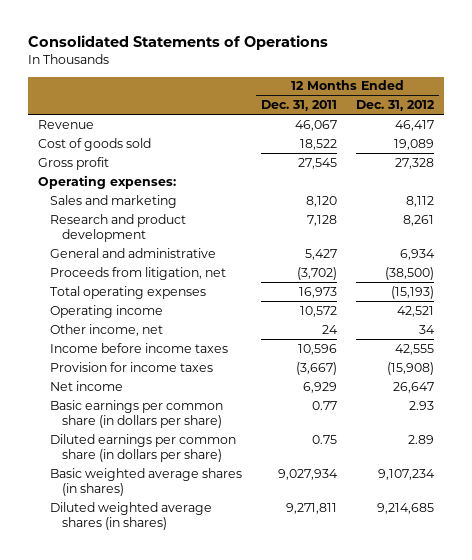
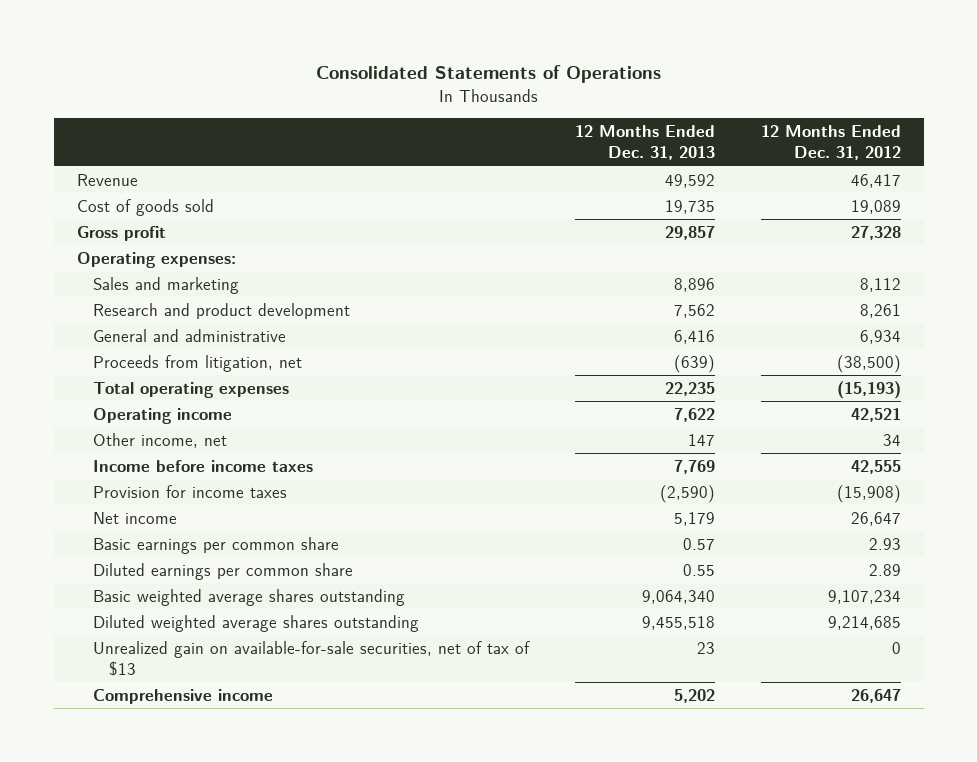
[261,100,338,112] Dec. 31, 2011 -> none
none -> [574,125,715,161] 12 Months Ended Dec. 31, 2013
[49,399,223,428] Basic earnings per common share (in dollars per share) -> [92,536,339,554] Basic earnings per common share
[49,433,236,462] Diluted earnings per common share (in dollars per share) -> [92,562,353,580] Diluted earnings per common share
[49,467,242,496] Basic weighted average shares (in shares) -> [92,588,405,606] Basic weighted average shares outstanding
[49,501,212,530] Diluted weighted average shares (in shares) -> [92,614,419,632] Diluted weighted average shares outstanding
none -> [92,640,530,676] Unrealized gain on available-for-sale securities, net of tax of $13
none -> [92,688,273,704] Comprehensive income

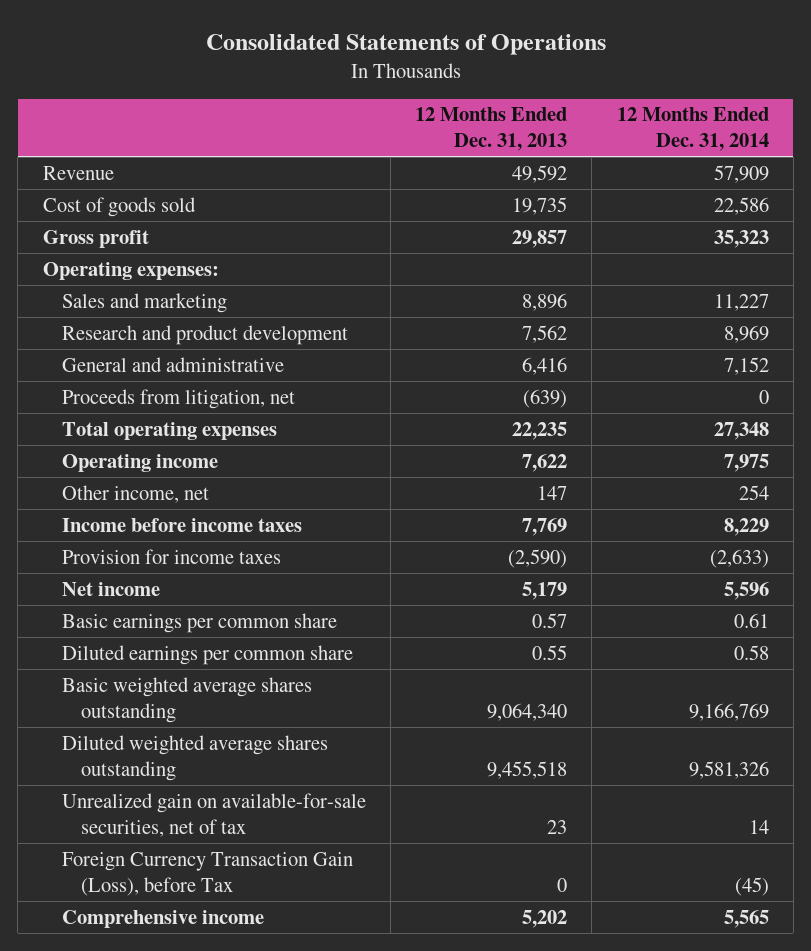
[760,125,901,161] 12 Months Ended Dec. 31, 2012 -> none
none -> [616,107,769,152] 12 Months Ended Dec. 31, 2014
[92,640,530,676] Unrealized gain on available-for-sale securities, net of tax of $13 -> [61,792,366,837] Unrealized gain on available-for-sale securities, net of tax
none -> [61,851,353,896] Foreign Currency Transaction Gain (Loss), before Tax

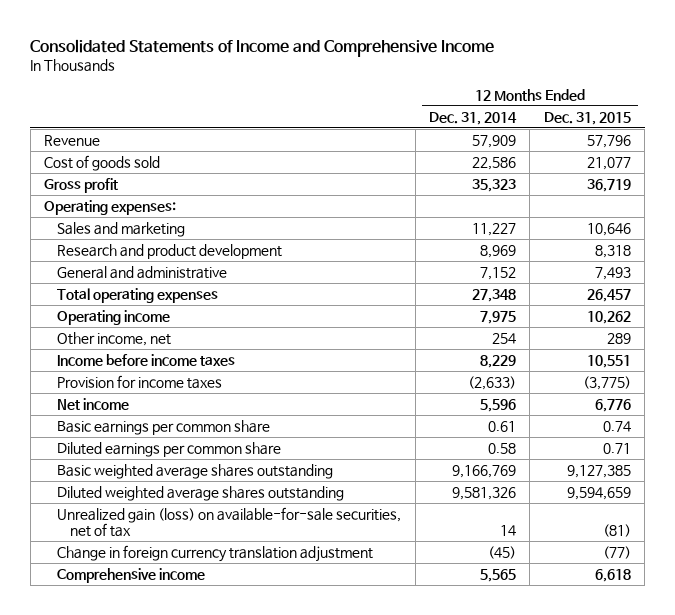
[205,33,606,55] Consolidated Statements of Operations -> [30,38,495,57] Consolidated Statements of Income and Comprehensive Income
[415,107,568,152] 12 Months Ended Dec. 31, 2013 -> none
none -> [543,111,631,125] Dec. 31, 2015
[61,388,295,409] Proceeds from litigation, net -> none
[61,792,366,837] Unrealized gain on available-for-sale securities, net of tax -> [57,506,402,538] Unrealized gain (loss) on available-for-sale securities, net of tax
[61,851,353,896] Foreign Currency Transaction Gain (Loss), before Tax -> [57,544,374,562] Change in foreign currency translation adjustment

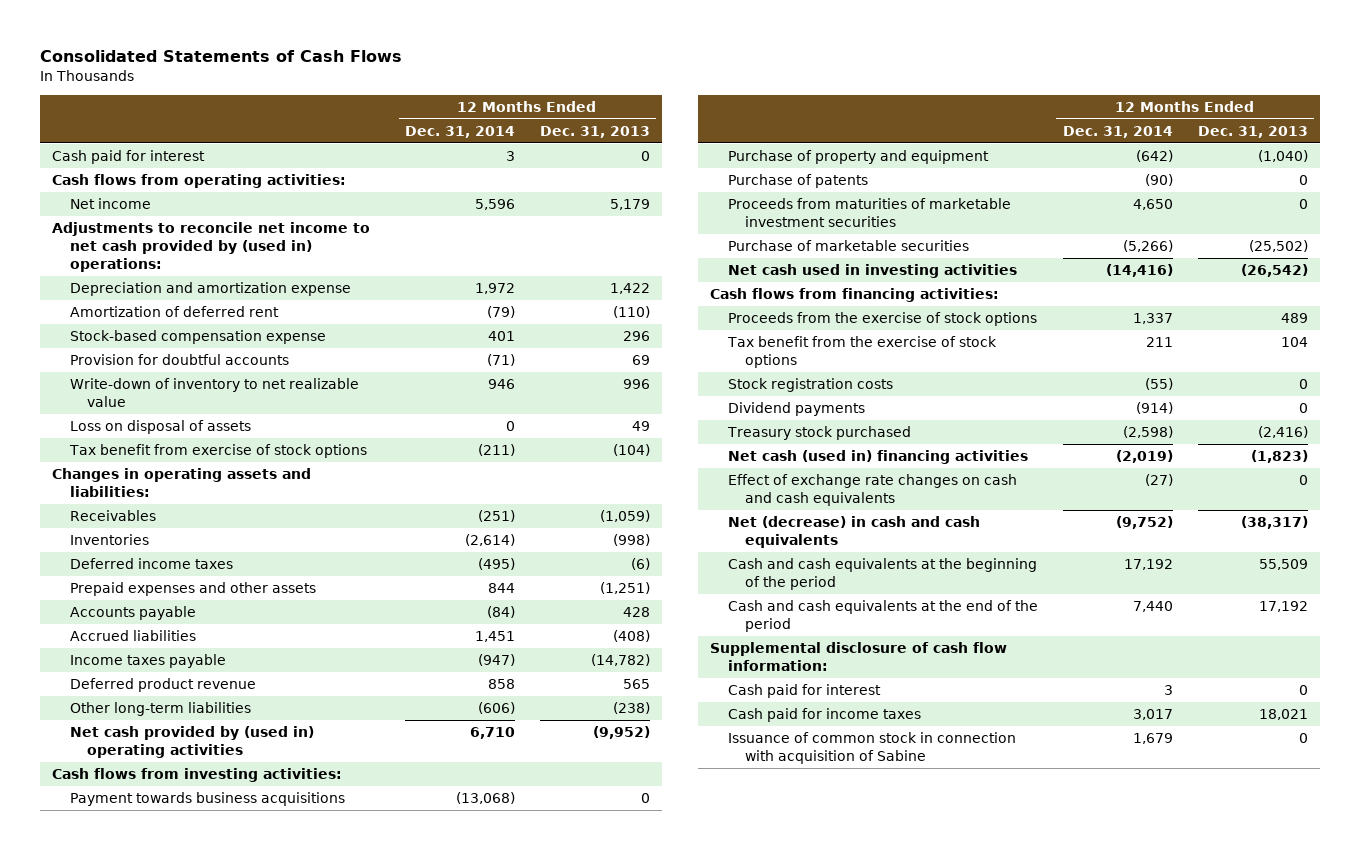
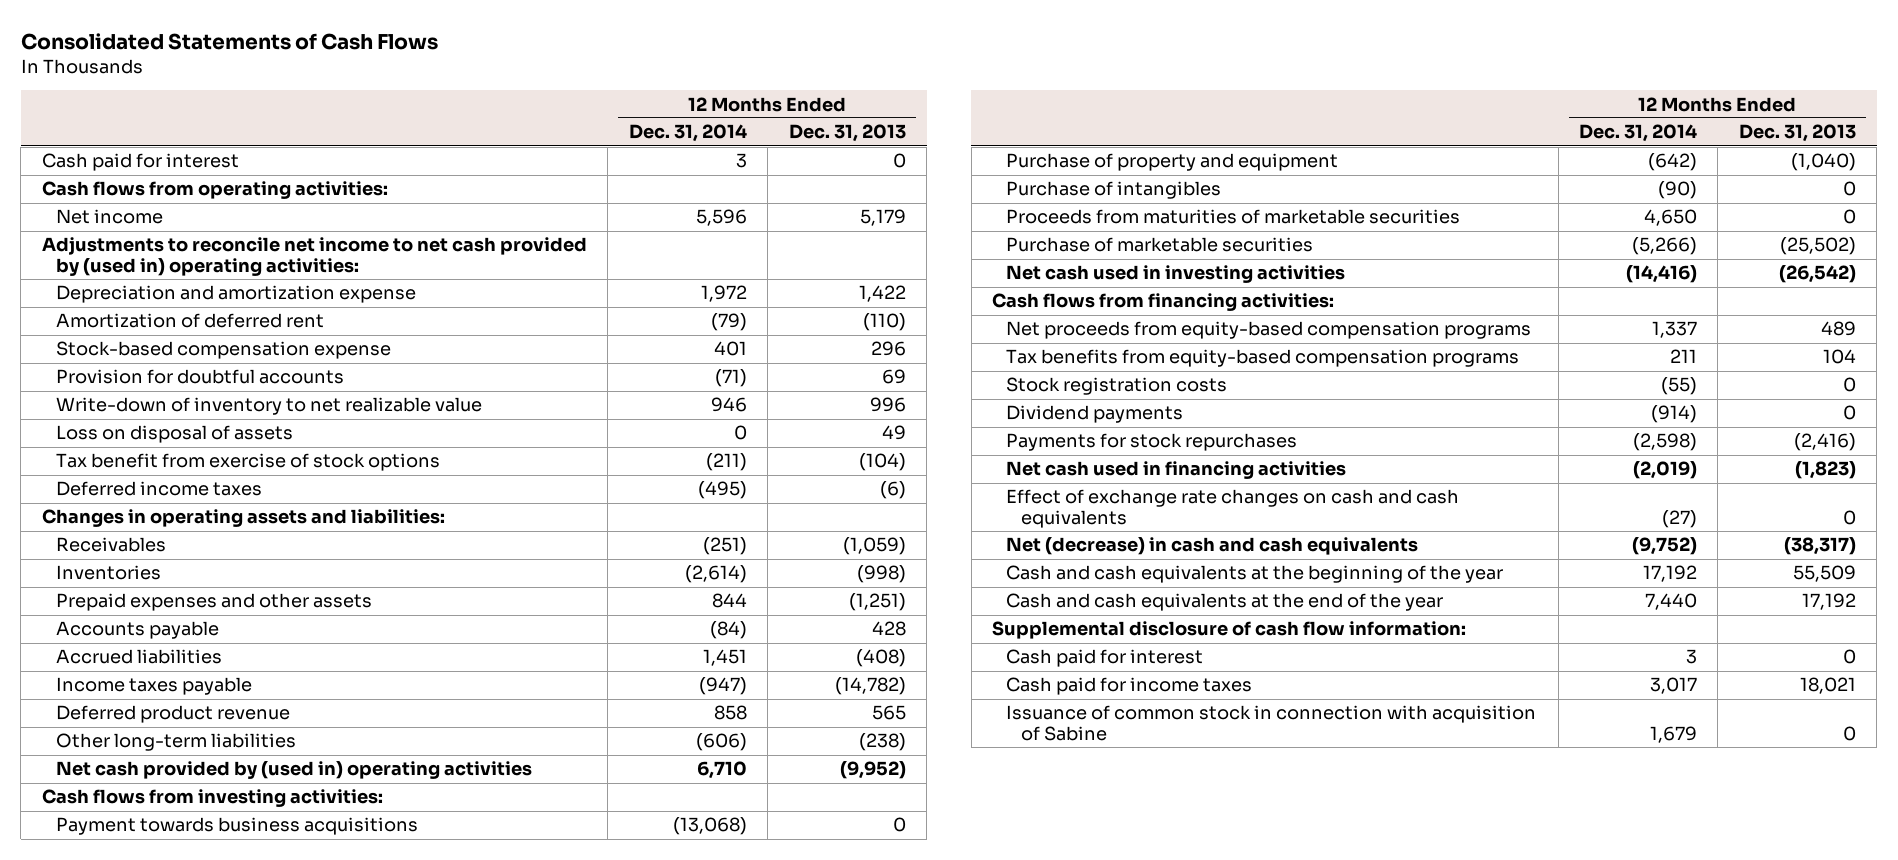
[52,222,371,272] Adjustments to reconcile net income to net cash provided by (used in) operations: -> [41,237,587,276] Adjustments to reconcile net income to net cash provided by (used in) operating activities:
[69,558,233,570] Deferred income taxes -> [56,481,263,497] Deferred income taxes
[727,174,868,189] Purchase of patents -> [1006,181,1222,200] Purchase of intangibles
[727,198,1011,227] Proceeds from maturities of marketable investment securities -> [1006,209,1461,225] Proceeds from maturities of marketable securities
[727,312,1037,327] Proceeds from the exercise of stock options -> [1006,321,1532,340] Net proceeds from equity-based compensation programs
[726,336,997,368] Tax benefit from the exercise of stock options -> [1006,349,1520,368] Tax benefits from equity-based compensation programs
[726,426,911,441] Treasury stock purchased -> [1006,433,1298,452] Payments for stock repurchases
[727,450,1028,465] Net cash (used in) financing activities -> [1006,461,1347,480] Net cash used in financing activities
[727,558,1037,590] Cash and cash equivalents at the beginning of the period -> [1006,565,1504,584] Cash and cash equivalents at the beginning of the year
[727,600,1038,632] Cash and cash equivalents at the end of the period -> [1006,593,1444,612] Cash and cash equivalents at the end of the year

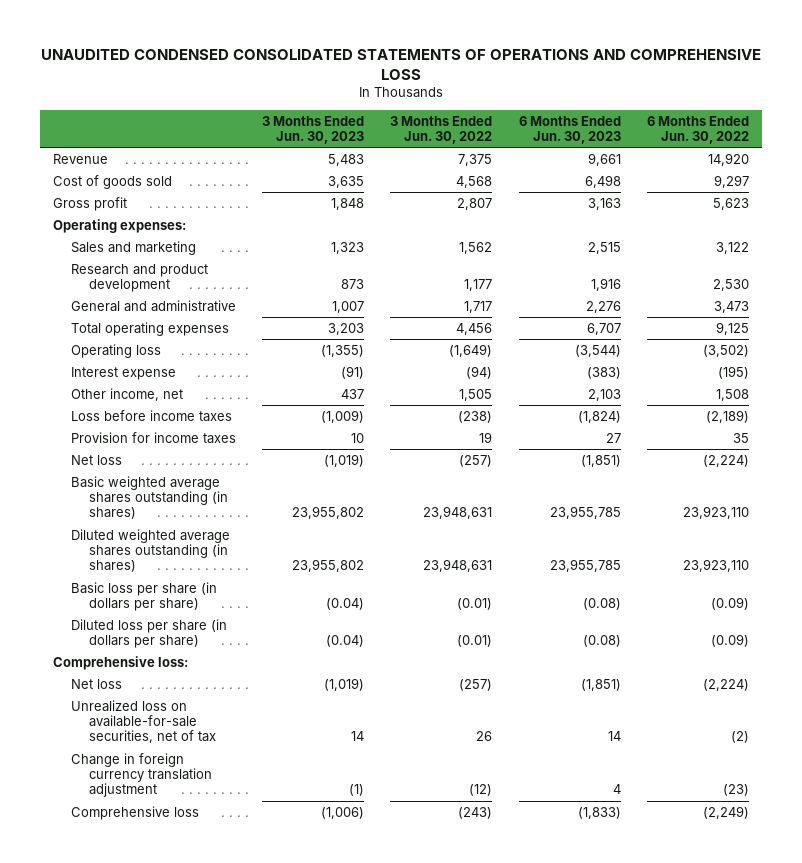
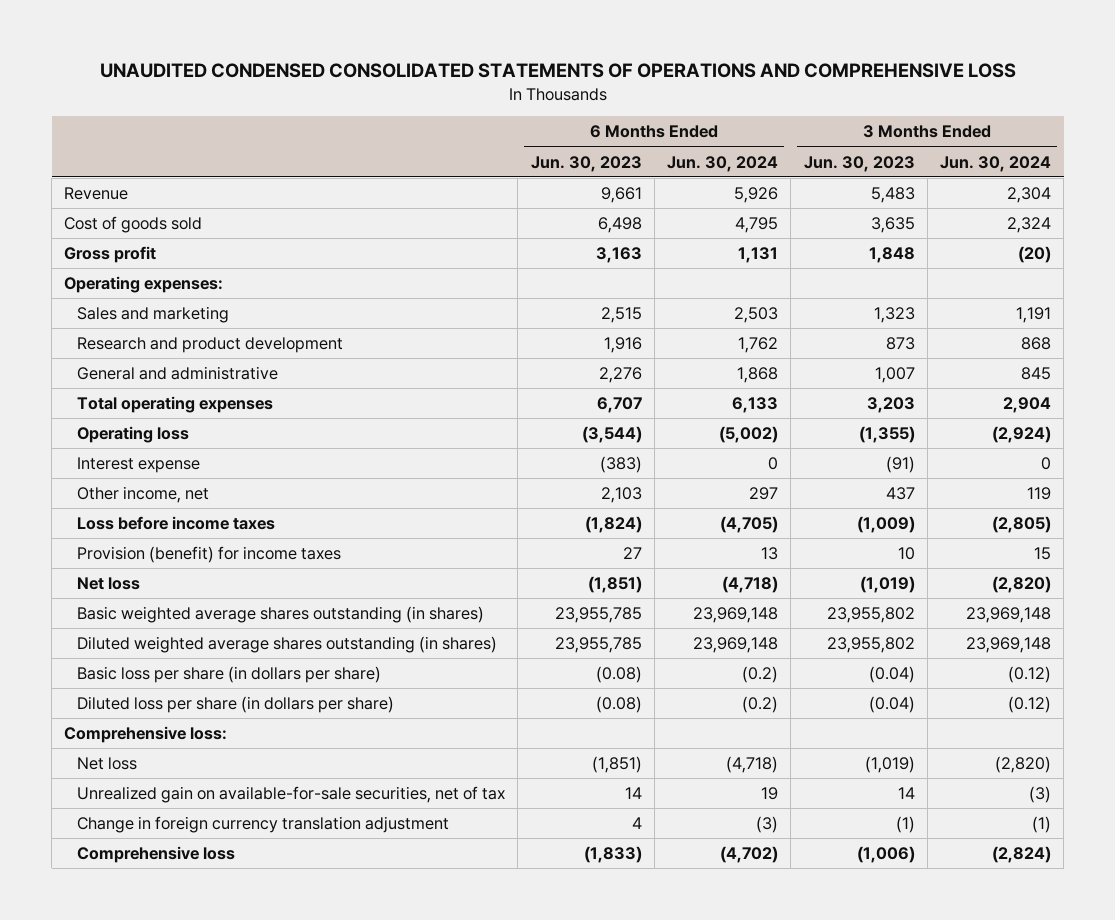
[390,115,493,144] 3 Months Ended Jun. 30, 2022 -> none
[646,115,749,144] 6 Months Ended Jun. 30, 2022 -> none
none -> [667,155,779,172] Jun. 30, 2024
none -> [939,155,1051,172] Jun. 30, 2024
[70,431,236,444] Provision for income taxes -> [77,546,342,564] Provision (benefit) for income taxes
[70,699,217,744] Unrealized loss on available-for-sale securities, net of tax -> [77,786,506,804] Unrealized gain on available-for-sale securities, net of tax

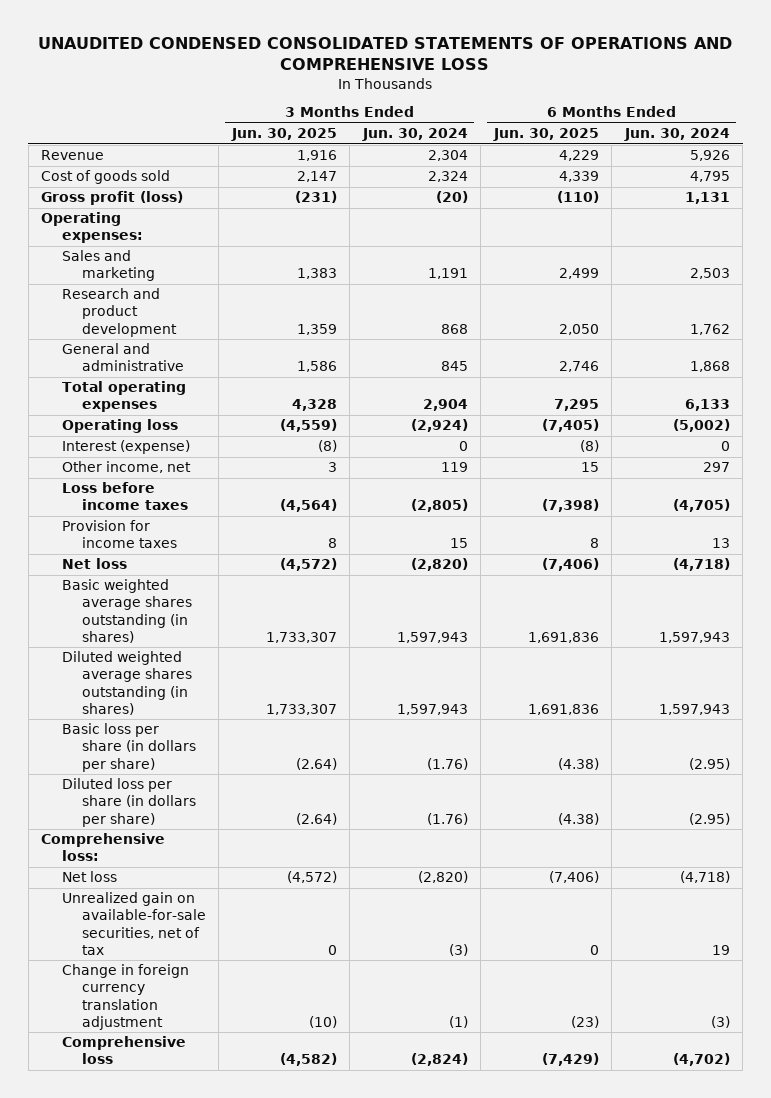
[530,155,642,172] Jun. 30, 2023 -> none
[803,155,915,172] Jun. 30, 2023 -> none
none -> [230,128,337,142] Jun. 30, 2025
none -> [492,128,599,142] Jun. 30, 2025
[64,246,157,264] Gross profit -> [41,191,184,206] Gross profit (loss)
[77,457,201,474] Interest expense -> [61,440,190,455] Interest (expense)
[77,546,342,564] Provision (benefit) for income taxes -> [61,520,177,549] Provision for income taxes
[693,607,779,624] 23,969,148 -> [658,631,730,643] 1,597,943
[965,607,1051,624] 23,969,148 -> [396,631,468,643] 1,597,943
[693,637,779,654] 23,969,148 -> [658,703,730,715] 1,597,943
[965,637,1051,654] 23,969,148 -> [396,703,468,715] 1,597,943
[742,666,779,684] (0.2) -> [688,757,730,770] (2.95)
[1007,666,1051,684] (0.12) -> [426,757,468,770] (1.76)
[742,696,779,714] (0.2) -> [688,812,730,825] (2.95)
[1007,696,1051,714] (0.12) -> [426,812,468,825] (1.76)

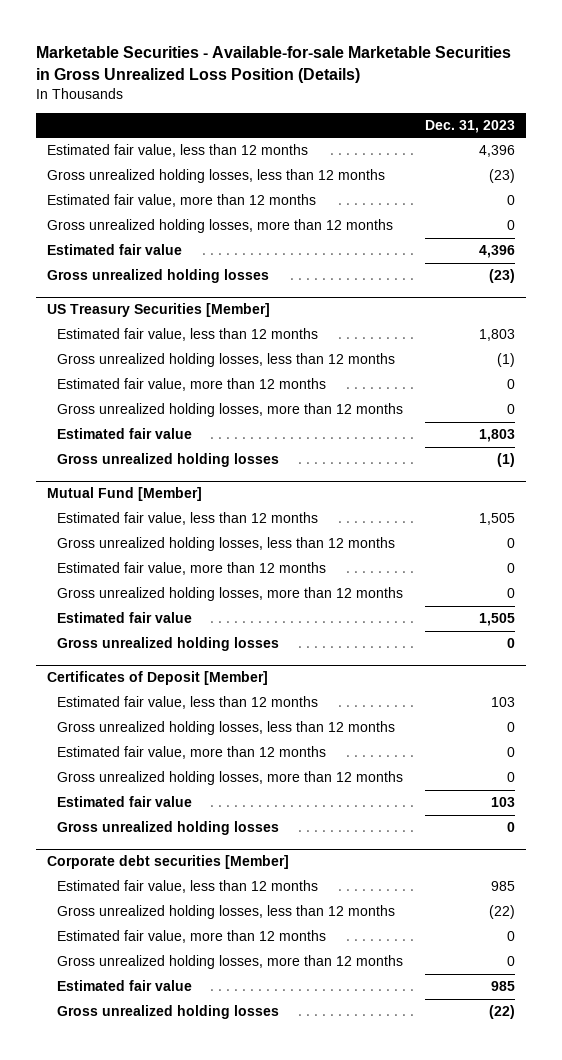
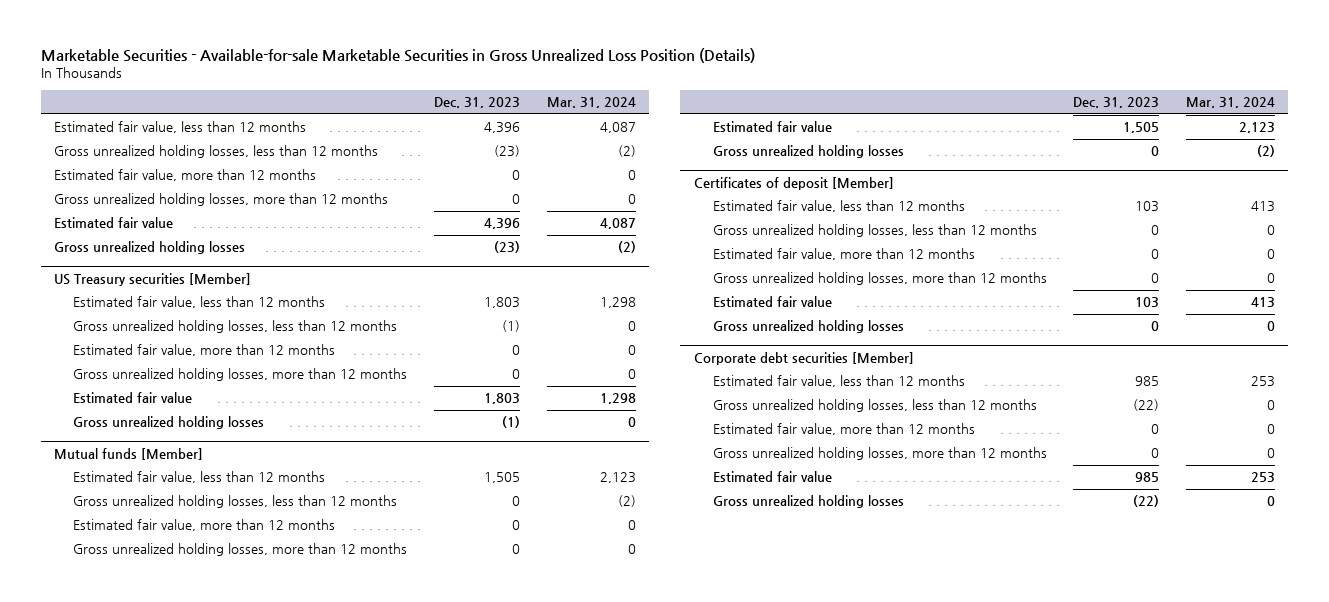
none -> [546,96,636,108] Mar. 31, 2024
[46,303,270,318] US Treasury Securities [Member] -> [54,272,252,286] US Treasury securities [Member]
[46,487,202,502] Mutual Fund [Member] -> [54,447,204,460] Mutual funds [Member]
[46,671,268,686] Certificates of Deposit [Member] -> [693,176,894,190] Certificates of deposit [Member]

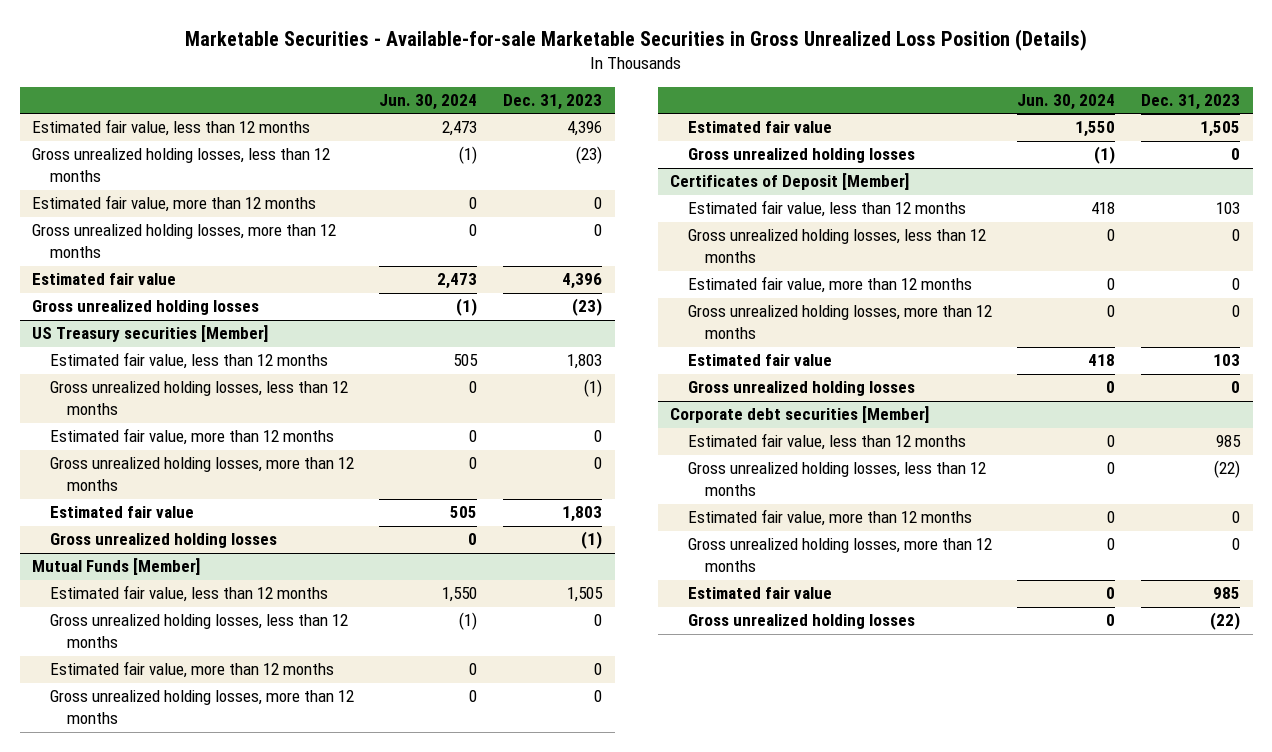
[546,96,636,108] Mar. 31, 2024 -> none
none -> [379,94,478,111] Jun. 30, 2024
[54,447,204,460] Mutual funds [Member] -> [32,558,201,576] Mutual Funds [Member]
[693,176,894,190] Certificates of deposit [Member] -> [670,173,910,191] Certificates of Deposit [Member]

